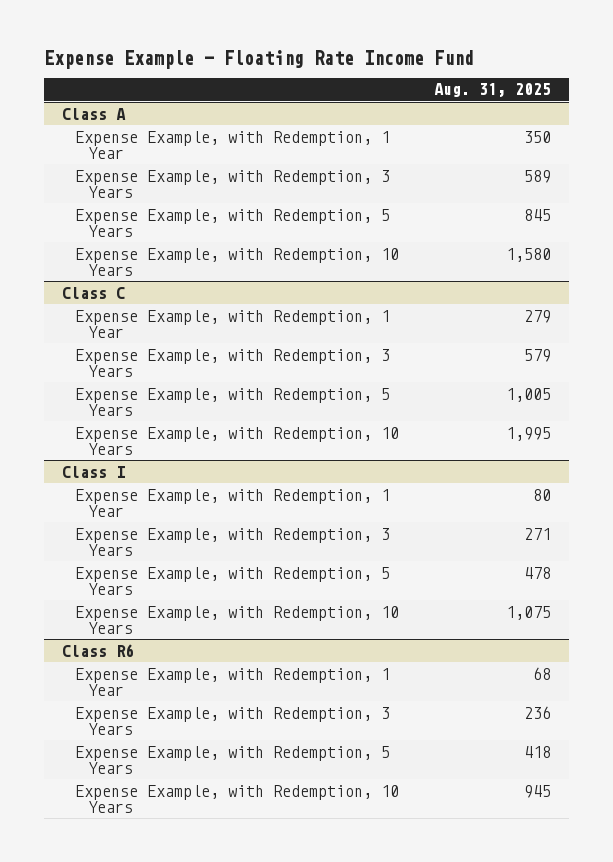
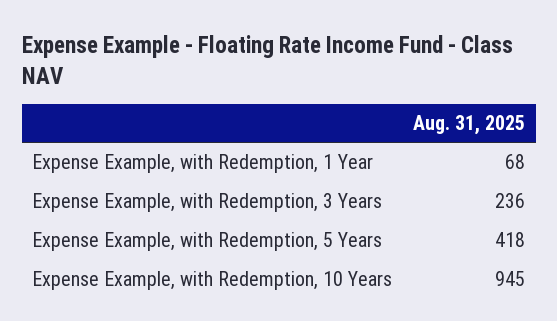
[43,49,474,69] Expense Example - Floating Rate Income Fund -> [21,34,513,84] Expense Example - Floating Rate Income Fund - Class NAV
[61,107,126,120] Class A -> none
[74,130,390,159] Expense Example, with Redemption, 1 Year -> none
[74,169,390,198] Expense Example, with Redemption, 3 Years -> none
[74,208,390,237] Expense Example, with Redemption, 5 Years -> none
[74,247,399,276] Expense Example, with Redemption, 10 Years -> none
[61,286,125,299] Class C -> none
[74,309,390,338] Expense Example, with Redemption, 1 Year -> none
[74,348,390,377] Expense Example, with Redemption, 3 Years -> none
[74,387,390,416] Expense Example, with Redemption, 5 Years -> none
[74,426,399,455] Expense Example, with Redemption, 10 Years -> none
[61,465,125,478] Class I -> none
[74,488,390,517] Expense Example, with Redemption, 1 Year -> none
[74,527,390,556] Expense Example, with Redemption, 3 Years -> none
[74,566,390,595] Expense Example, with Redemption, 5 Years -> none
[74,605,399,634] Expense Example, with Redemption, 10 Years -> none
[61,643,134,657] Class R6 -> none

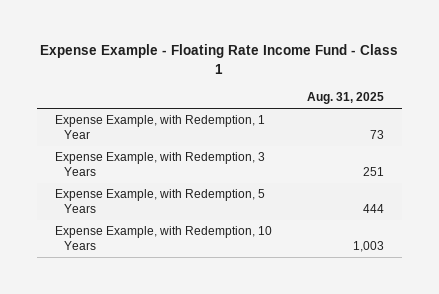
[21,34,513,84] Expense Example - Floating Rate Income Fund - Class NAV -> [40,44,399,74] Expense Example - Floating Rate Income Fund - Class 1
[505,154,526,170] 68 -> [369,130,384,140] 73
[495,193,526,209] 236 -> [362,167,384,177] 251
[495,232,526,248] 418 -> [362,204,384,214] 444
[495,271,526,287] 945 -> [352,241,384,253] 1,003

